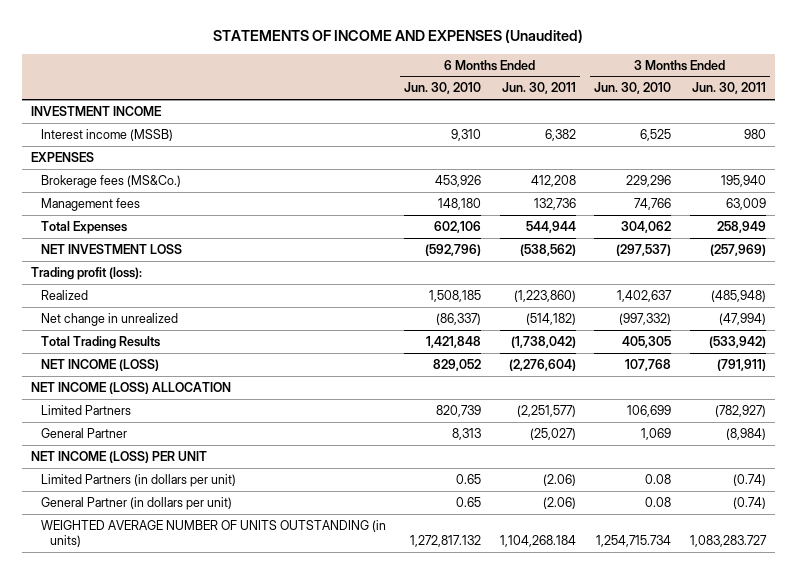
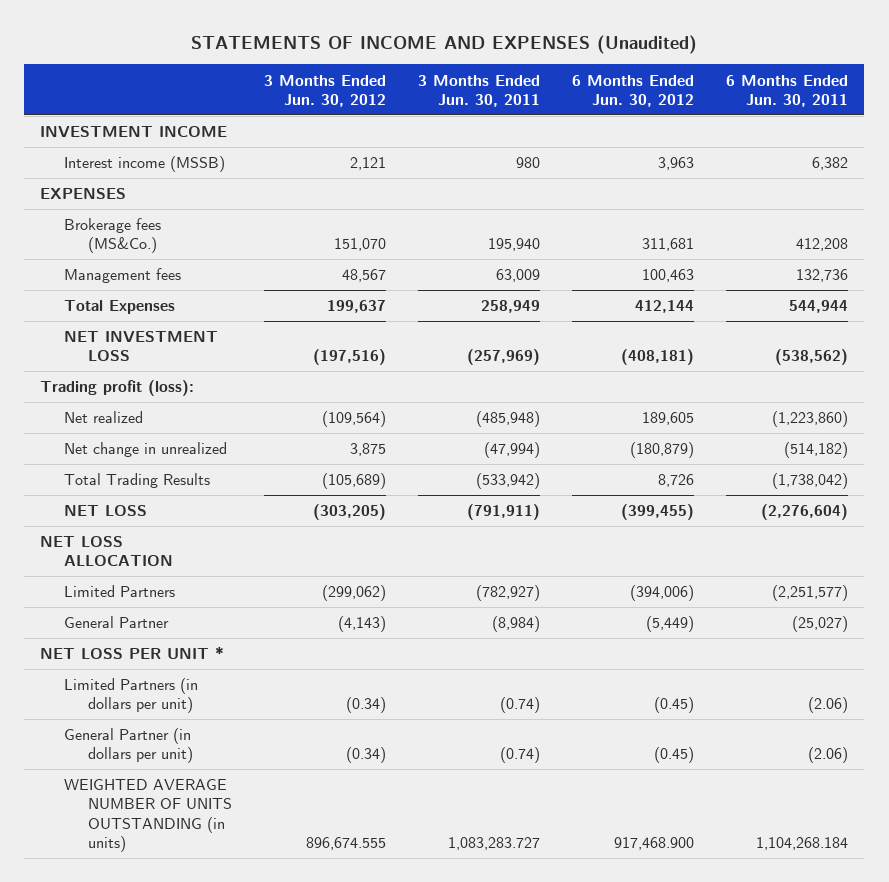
[404,82,482,95] Jun. 30, 2010 -> none
[594,82,672,95] Jun. 30, 2010 -> none
none -> [264,74,387,107] 3 Months Ended Jun. 30, 2012
none -> [572,74,695,107] 6 Months Ended Jun. 30, 2012
[40,289,88,300] Realized -> [64,411,144,424] Net realized
[40,358,159,371] NET INCOME (LOSS) -> [64,505,148,517] NET LOSS
[31,381,232,394] NET INCOME (LOSS) ALLOCATION -> [40,536,174,567] NET LOSS ALLOCATION
[31,450,208,463] NET INCOME (LOSS) PER UNIT -> [40,646,225,660] NET LOSS PER UNIT *

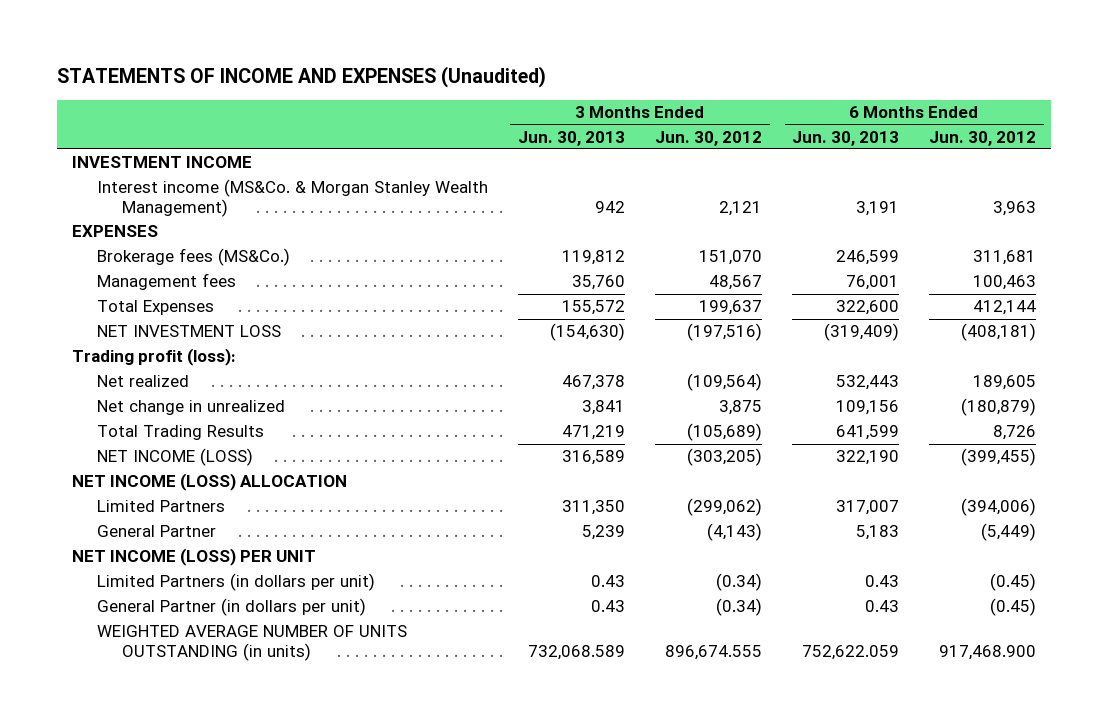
[418,74,541,107] 3 Months Ended Jun. 30, 2011 -> none
[726,74,849,107] 6 Months Ended Jun. 30, 2011 -> none
none -> [517,130,625,146] Jun. 30, 2013
none -> [792,130,900,146] Jun. 30, 2013
[64,156,226,173] Interest income (MSSB) -> [96,179,488,217] Interest income (MS&Co. & Morgan Stanley Wealth Management)
[64,505,148,517] NET LOSS -> [96,448,253,467] NET INCOME (LOSS)
[40,536,174,567] NET LOSS ALLOCATION -> [71,473,347,492] NET INCOME (LOSS) ALLOCATION
[40,646,225,660] NET LOSS PER UNIT * -> [71,548,316,567] NET INCOME (LOSS) PER UNIT

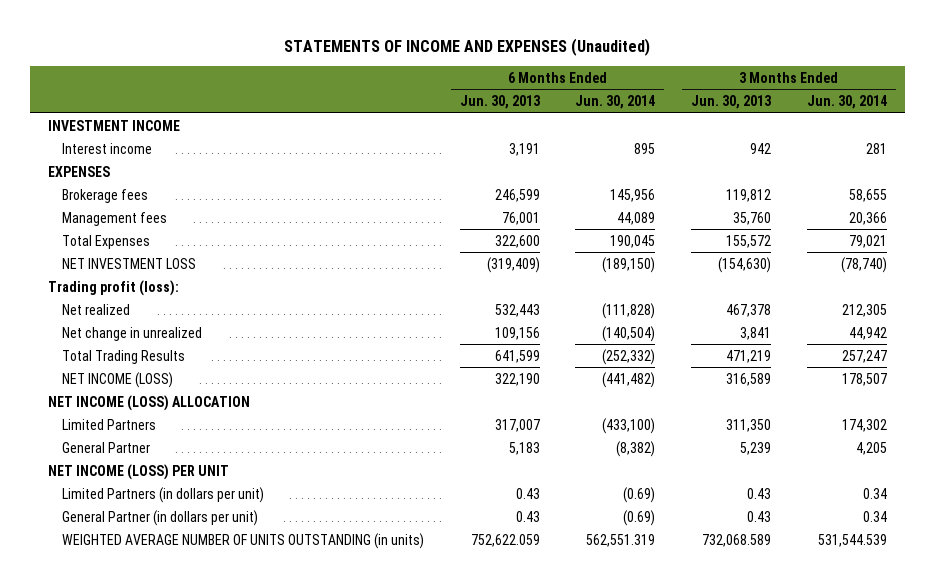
[655,130,763,146] Jun. 30, 2012 -> none
[929,130,1037,146] Jun. 30, 2012 -> none
none -> [575,95,656,110] Jun. 30, 2014
none -> [806,95,887,110] Jun. 30, 2014
[96,179,488,217] Interest income (MS&Co. & Morgan Stanley Wealth Management) -> [62,142,153,154] Interest income
[96,248,290,267] Brokerage fees (MS&Co.) -> [62,188,149,203] Brokerage fees

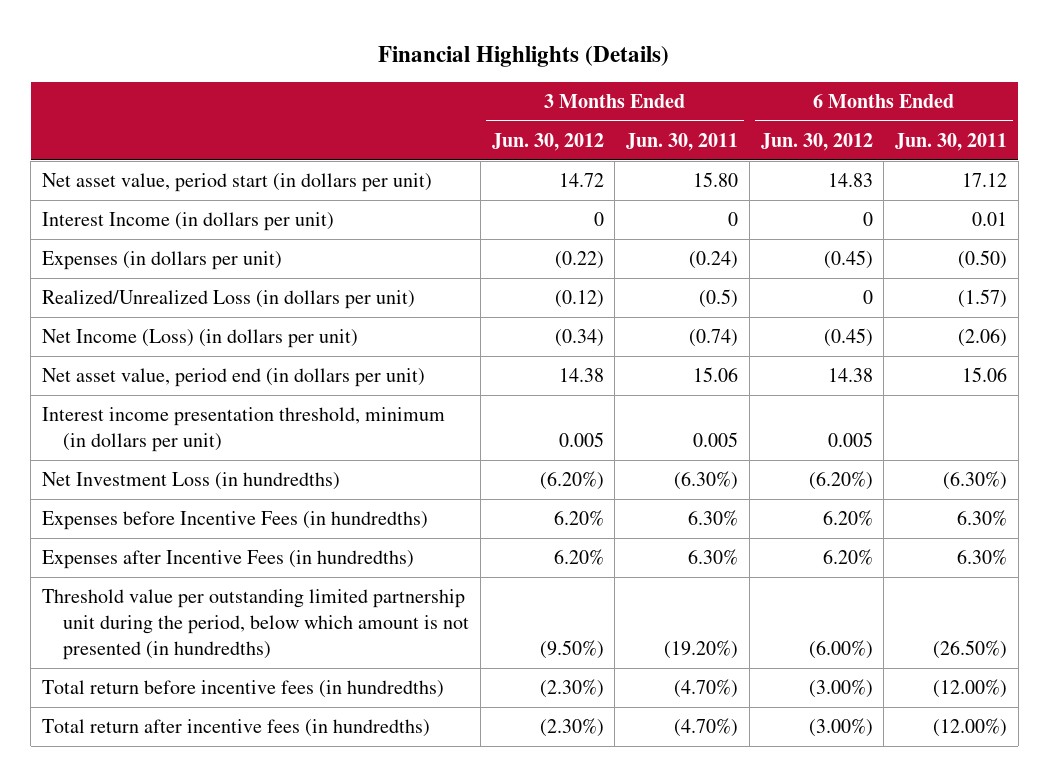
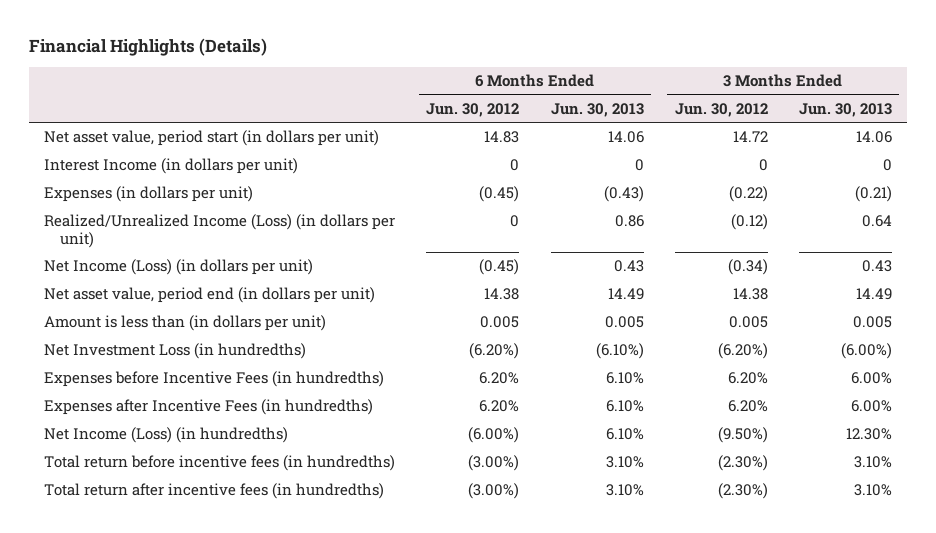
[626,132,739,151] Jun. 30, 2011 -> none
[895,132,1008,151] Jun. 30, 2011 -> none
none -> [550,102,644,117] Jun. 30, 2013
none -> [798,102,892,117] Jun. 30, 2013
[41,290,415,310] Realized/Unrealized Loss (in dollars per unit) -> [44,214,396,248] Realized/Unrealized Income (Loss) (in dollars per unit)
[41,407,445,452] Interest income presentation threshold, minimum (in dollars per unit) -> none
none -> [44,315,327,332] Amount is less than (in dollars per unit)
[41,589,470,660] Threshold value per outstanding limited partnership unit during the period, below which amount is not presented (in hundredths) -> [44,427,289,444] Net Income (Loss) (in hundredths)

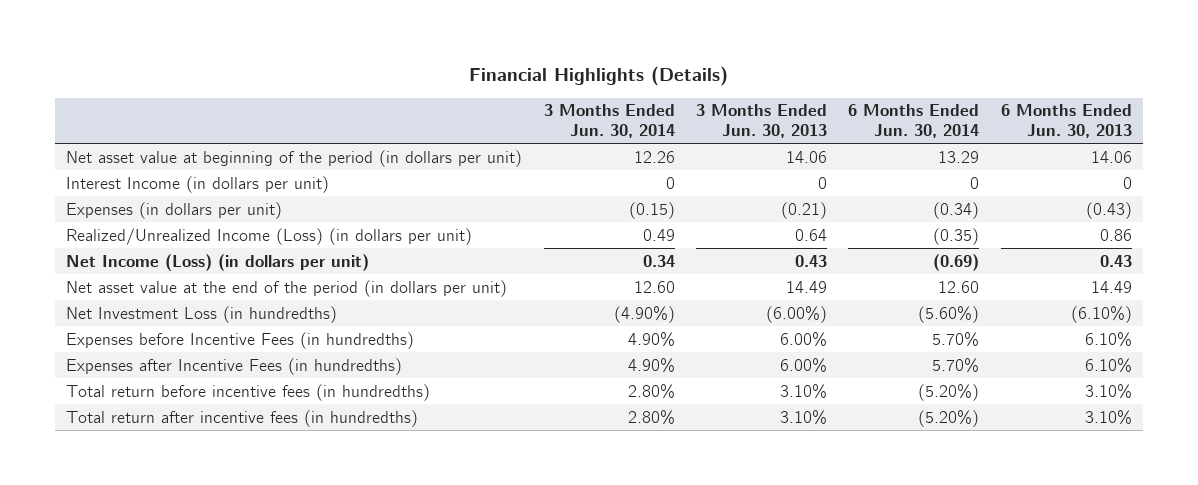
[426,102,520,117] Jun. 30, 2012 -> none
[674,102,768,117] Jun. 30, 2012 -> none
none -> [543,104,675,139] 3 Months Ended Jun. 30, 2014
none -> [848,104,980,139] 6 Months Ended Jun. 30, 2014
[44,130,380,147] Net asset value, period start (in dollars per unit) -> [66,149,523,167] Net asset value at beginning of the period (in dollars per unit)
[44,315,327,332] Amount is less than (in dollars per unit) -> none
[44,287,376,304] Net asset value, period end (in dollars per unit) -> [66,279,508,297] Net asset value at the end of the period (in dollars per unit)
[44,427,289,444] Net Income (Loss) (in hundredths) -> none

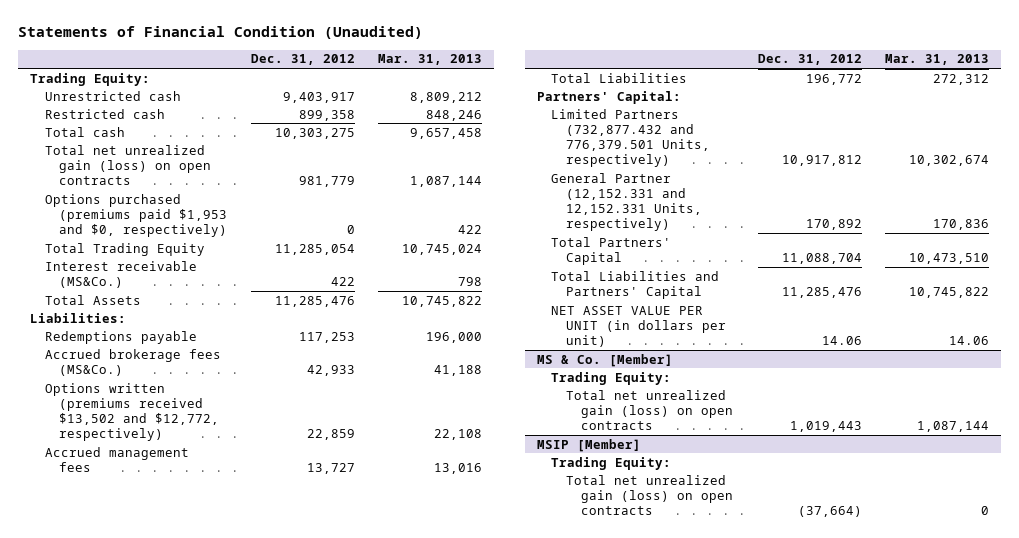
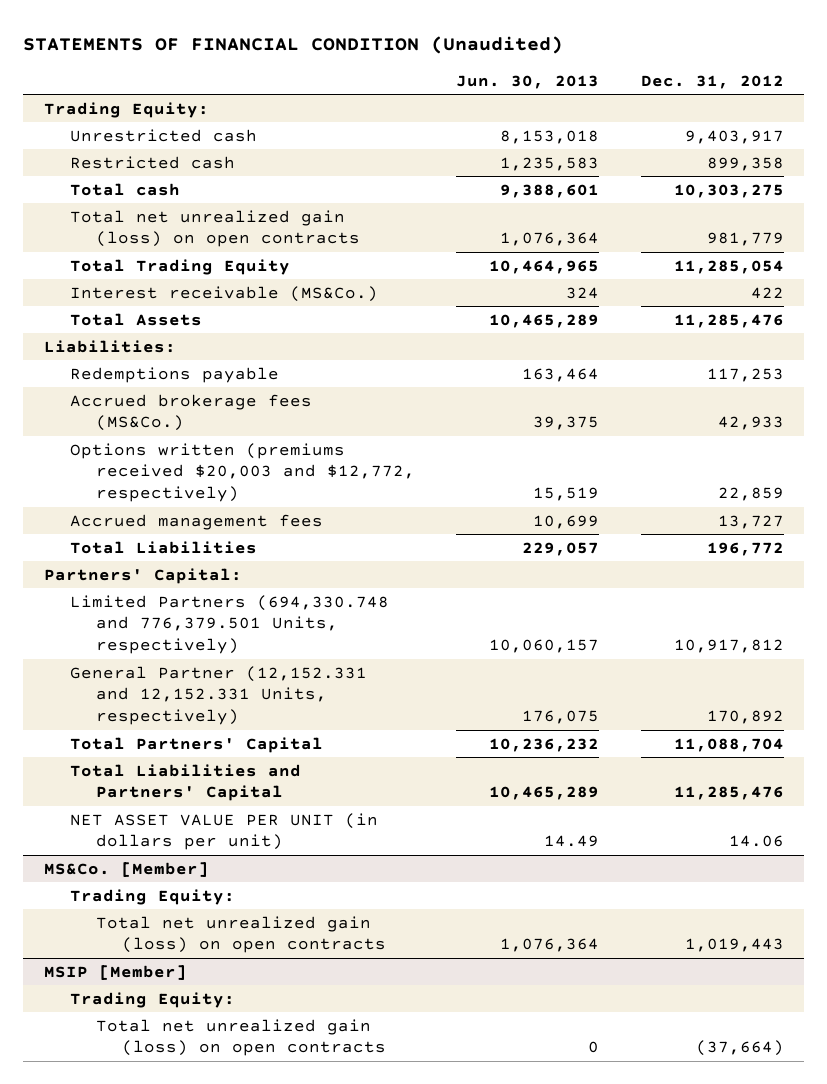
[18,26,424,40] Statements of Financial Condition (Unaudited) -> [22,35,563,54] STATEMENTS OF FINANCIAL CONDITION (Unaudited)
[378,54,483,66] Mar. 31, 2013 -> none
none -> [456,74,600,89] Jun. 30, 2013
[44,193,228,238] Options purchased (premiums paid $1,953 and $0, respectively) -> none
[44,382,220,442] Options written (premiums received $13,502 and $12,772, respectively) -> [69,442,415,503] Options written (premiums received $20,003 and $12,772, respectively)
[551,108,711,168] Limited Partners (732,877.432 and 776,379.501 Units, respectively) -> [69,594,389,655] Limited Partners (694,330.748 and 776,379.501 Units, respectively)
[536,353,673,367] MS & Co. [Member] -> [43,861,209,877] MS&Co. [Member]

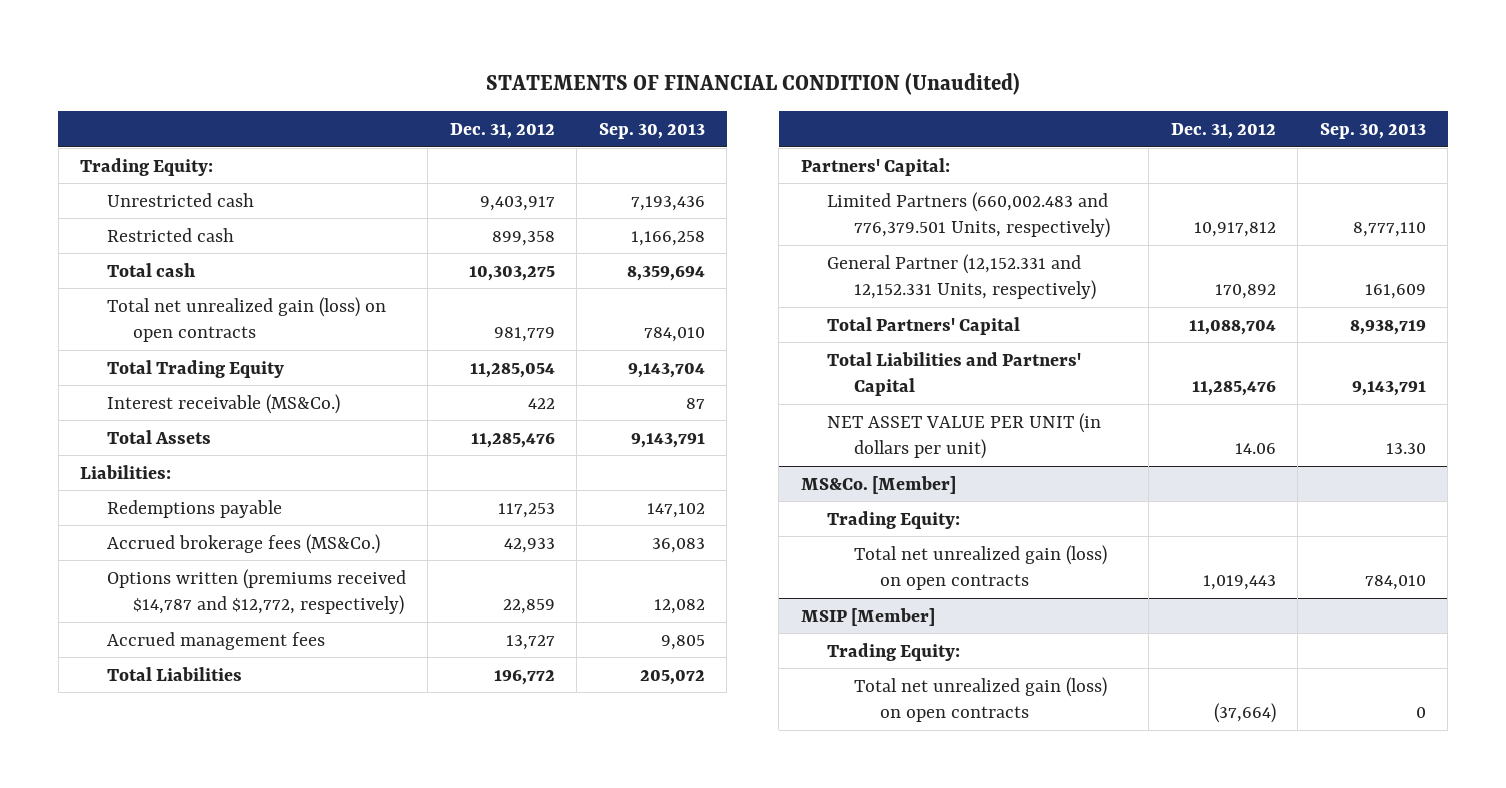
[456,74,600,89] Jun. 30, 2013 -> none
none -> [598,122,705,139] Sep. 30, 2013
[69,442,415,503] Options written (premiums received $20,003 and $12,772, respectively) -> [106,568,406,616] Options written (premiums received $14,787 and $12,772, respectively)
[69,594,389,655] Limited Partners (694,330.748 and 776,379.501 Units, respectively) -> [827,191,1110,239] Limited Partners (660,002.483 and 776,379.501 Units, respectively)

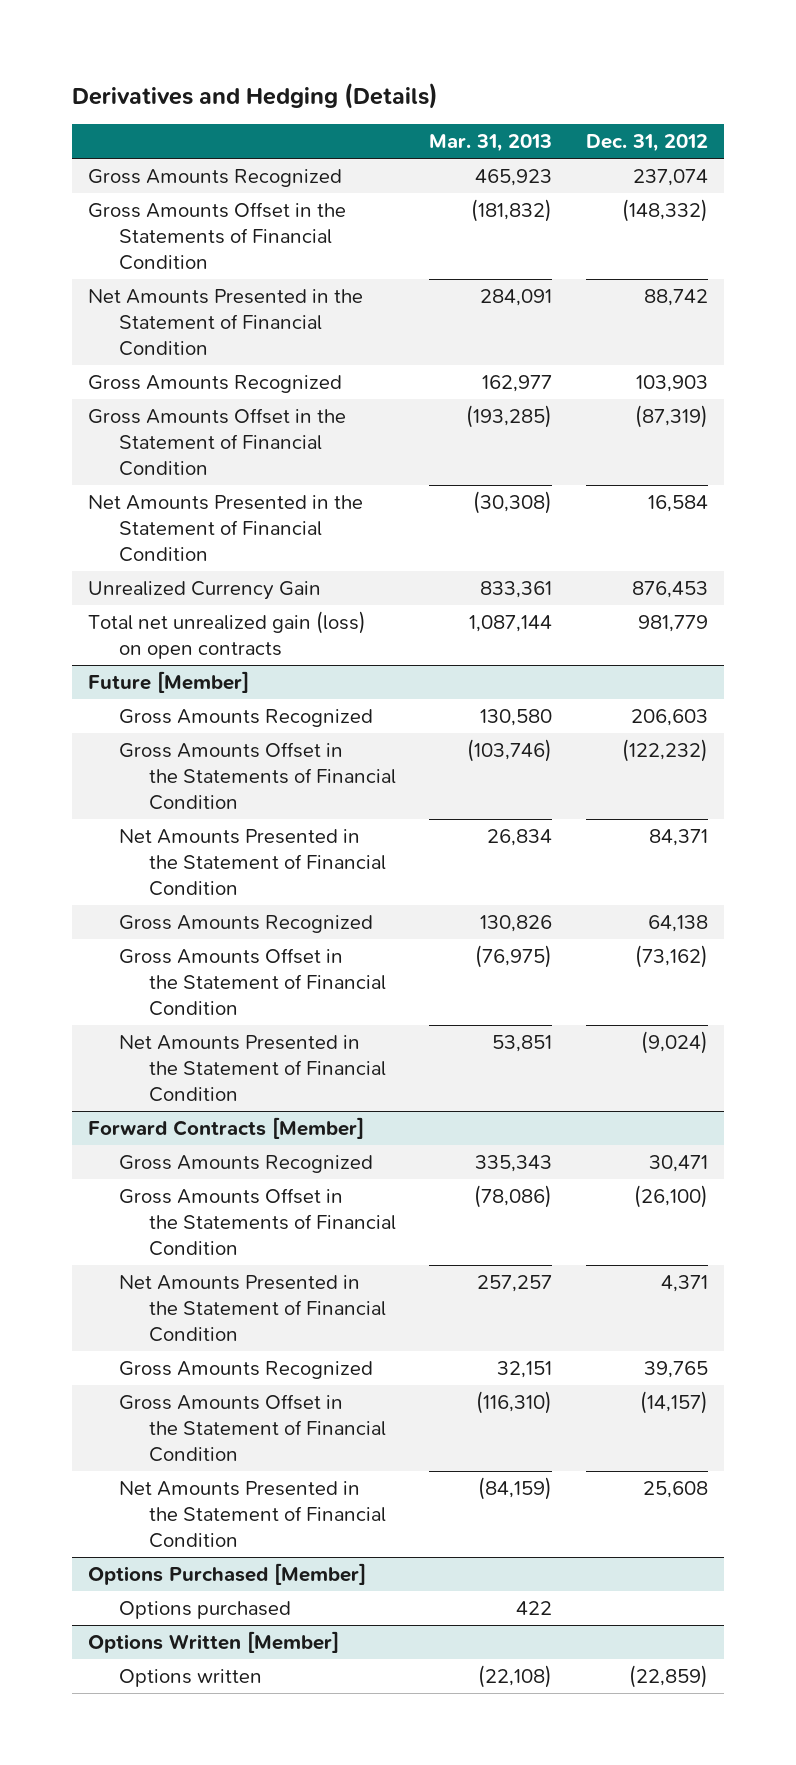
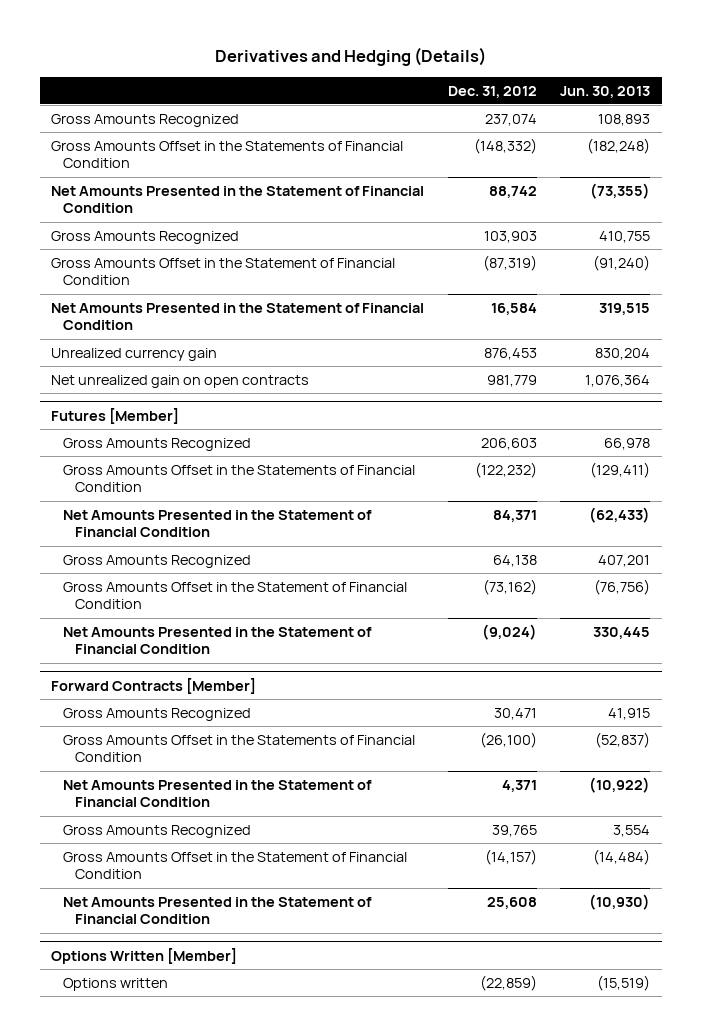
[429,134,553,153] Mar. 31, 2013 -> none
none -> [560,85,651,98] Jun. 30, 2013
[88,670,250,693] Future [Member] -> none
[88,580,322,600] Unrealized Currency Gain -> [51,347,218,361] Unrealized currency gain
[88,610,367,659] Total net unrealized gain (loss) on open contracts -> [51,374,310,388] Net unrealized gain on open contracts
none -> [51,407,180,424] Futures [Member]
[88,1562,367,1585] Options Purchased [Member] -> none
[118,1600,291,1619] Options purchased -> none

